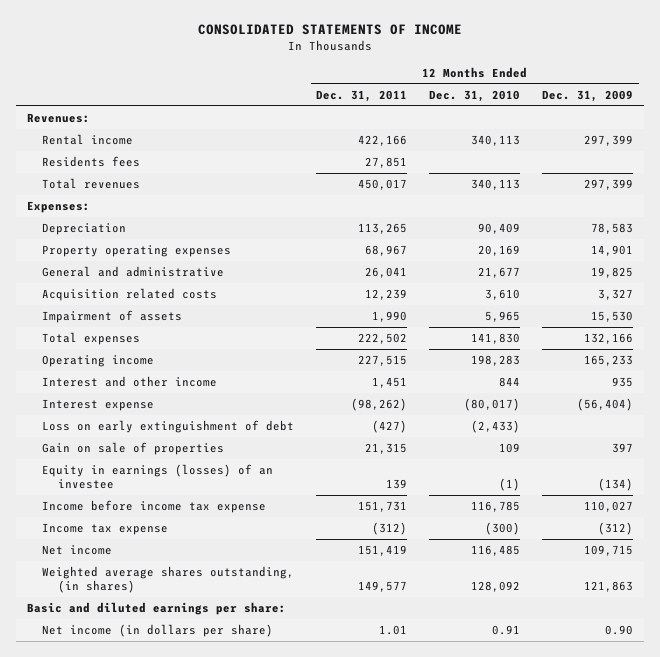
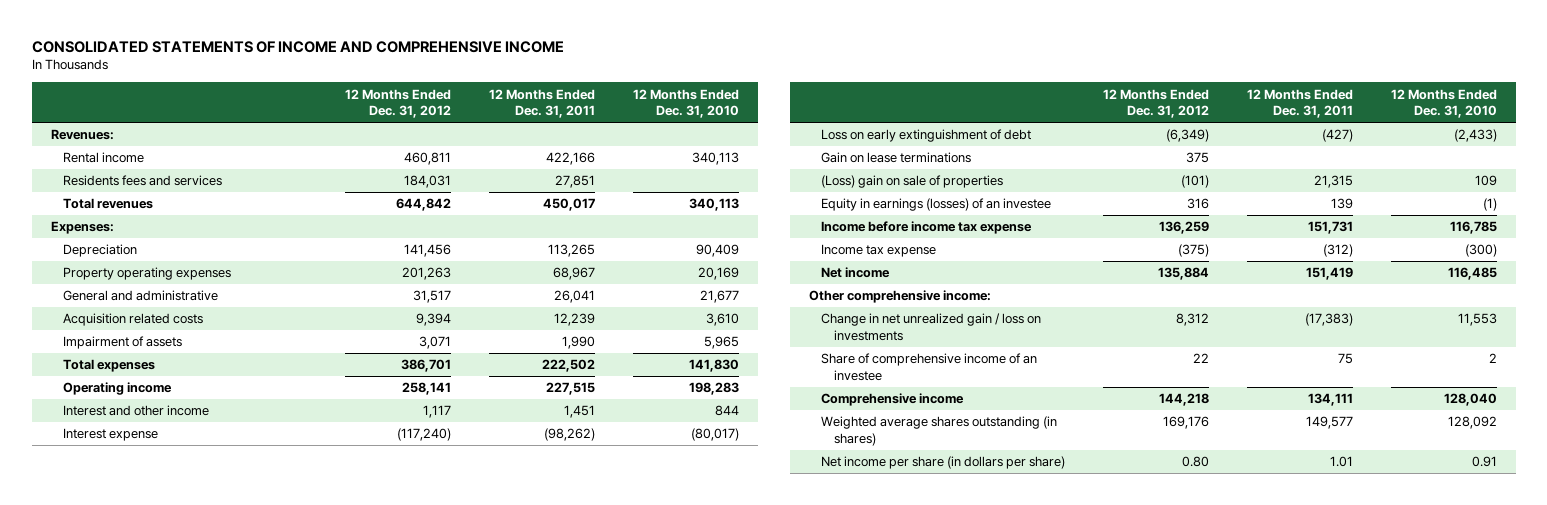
[197,24,462,36] CONSOLIDATED STATEMENTS OF INCOME -> [31,40,564,53] CONSOLIDATED STATEMENTS OF INCOME AND COMPREHENSIVE INCOME
[542,89,634,102] Dec. 31, 2009 -> none
none -> [345,88,452,119] 12 Months Ended Dec. 31, 2012
[42,156,141,168] Residents fees -> [63,175,223,187] Residents fees and services
none -> [821,152,972,164] Gain on lease terminations
[42,442,225,456] Gain on sale of properties -> [821,175,1004,189] (Loss) gain on sale of properties
[26,602,286,616] Basic and diluted earnings per share: -> none
none -> [808,290,991,304] Other comprehensive income:
none -> [821,313,1042,342] Change in net unrealized gain / loss on investments
none -> [821,353,1038,382] Share of comprehensive income of an investee
none -> [821,393,965,407] Comprehensive income
[42,566,295,594] Weighted average shares outstanding, (in shares) -> [821,416,1058,447] Weighted average shares outstanding (in shares)
[42,624,274,638] Net income (in dollars per share) -> [821,456,1066,470] Net income per share (in dollars per share)

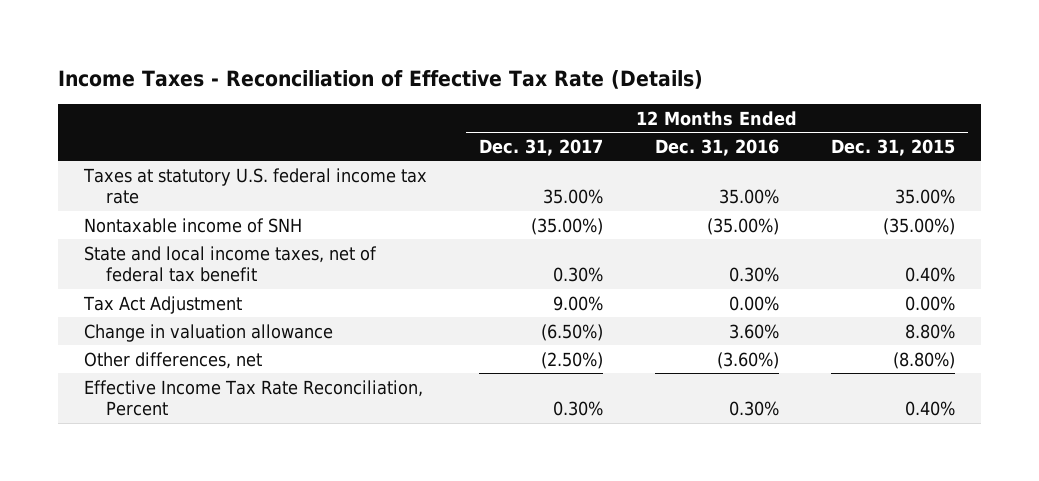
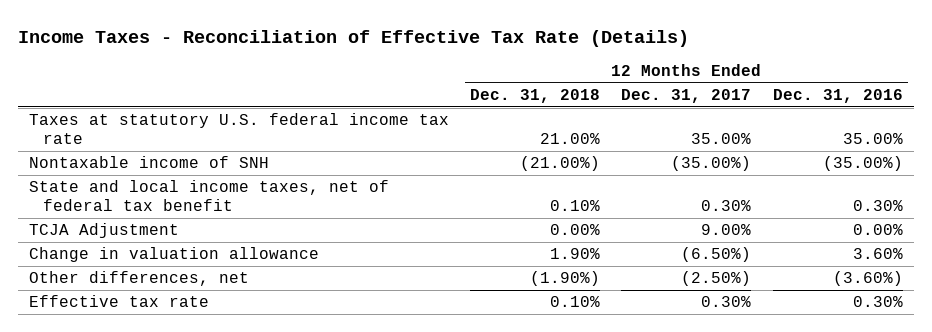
[830,138,955,156] Dec. 31, 2015 -> none
none -> [470,88,601,103] Dec. 31, 2018
[83,295,243,314] Tax Act Adjustment -> [28,223,179,239] TCJA Adjustment
[84,379,424,417] Effective Income Tax Rate Reconciliation, Percent -> [28,295,209,308] Effective tax rate

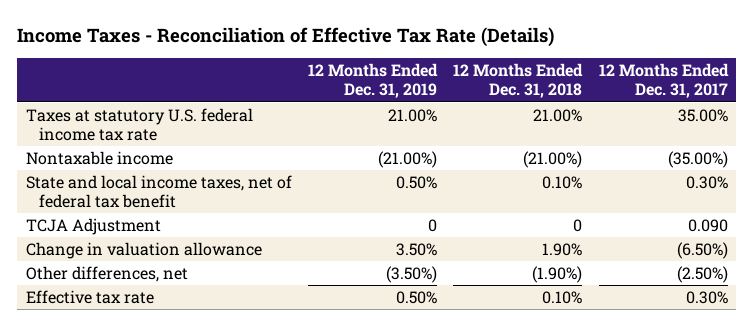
[772,88,903,103] Dec. 31, 2016 -> none
none -> [307,63,438,99] 12 Months Ended Dec. 31, 2019
[28,156,269,169] Nontaxable income of SNH -> [25,150,173,165] Nontaxable income
[550,224,601,236] 0.00% -> [573,218,583,232] 0
[701,224,752,236] 9.00% -> [687,218,728,232] 0.090

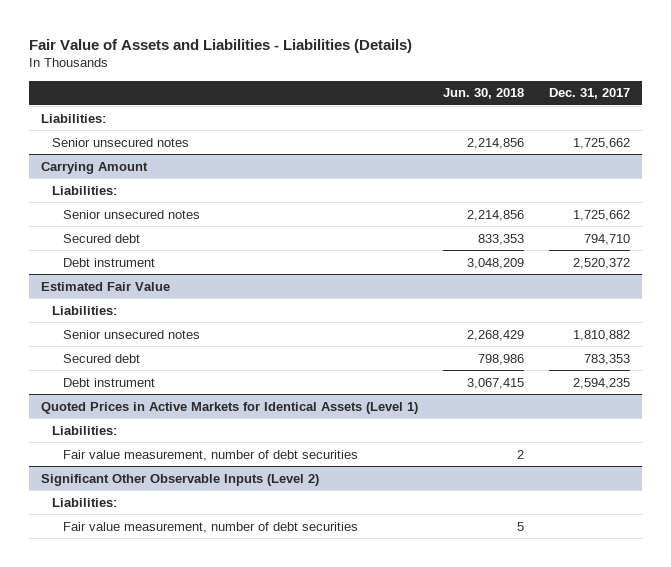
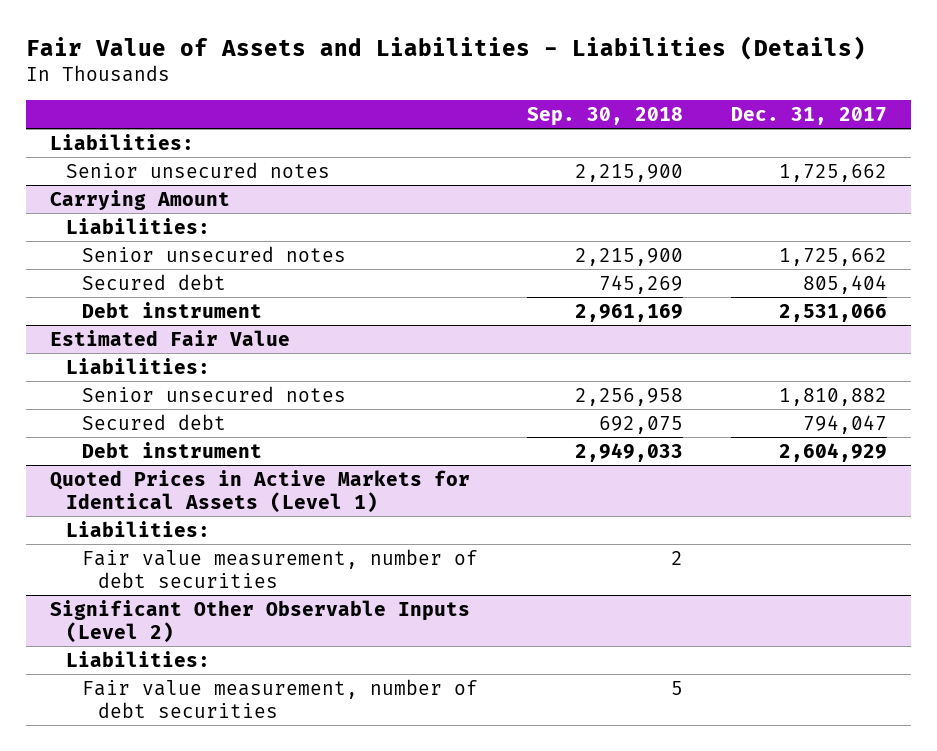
[443,88,525,100] Jun. 30, 2018 -> none
none -> [526,107,683,127] Sep. 30, 2018
[583,233,630,245] 794,710 -> [803,274,888,294] 805,404
[572,257,630,269] 2,520,372 -> [779,303,888,322] 2,531,066
[583,353,630,365] 783,353 -> [803,414,888,434] 794,047
[572,377,630,389] 2,594,235 -> [779,442,888,462] 2,604,929

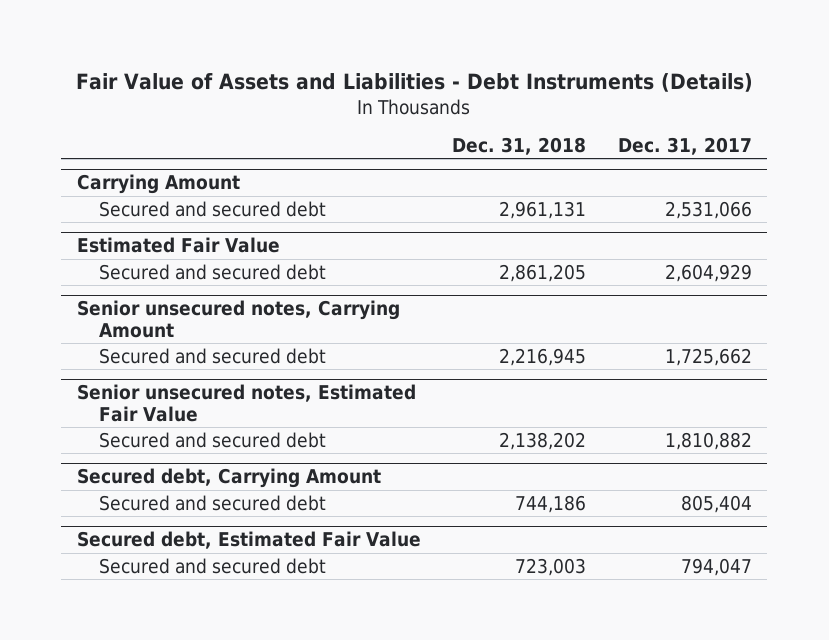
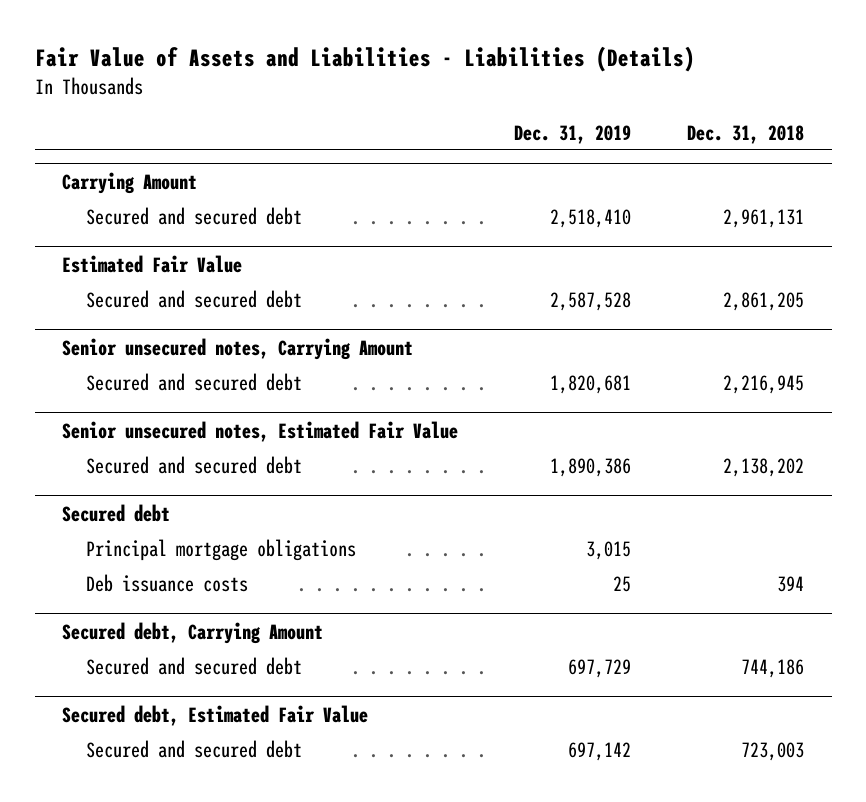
[76,73,754,93] Fair Value of Assets and Liabilities - Debt Instruments (Details) -> [34,46,695,73] Fair Value of Assets and Liabilities - Liabilities (Details)
[617,137,752,156] Dec. 31, 2017 -> none
none -> [514,124,632,144] Dec. 31, 2019
none -> [62,503,171,522] Secured debt
none -> [85,538,356,561] Principal mortgage obligations
none -> [85,573,248,592] Deb issuance costs

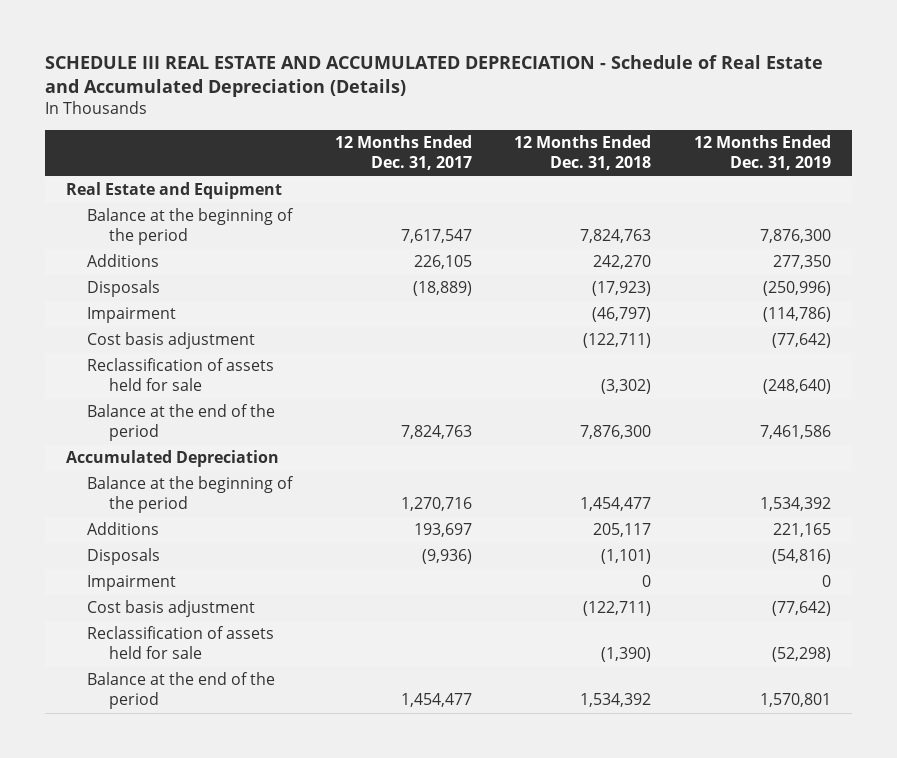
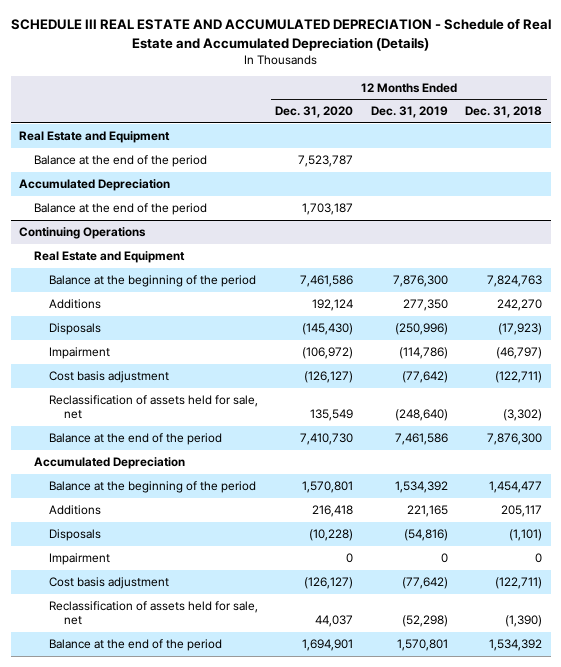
[334,135,472,171] 12 Months Ended Dec. 31, 2017 -> none
none -> [275,106,354,119] Dec. 31, 2020
none -> [34,154,208,167] Balance at the end of the period
none -> [19,178,171,191] Accumulated Depreciation
none -> [34,202,208,215] Balance at the end of the period
none -> [19,226,147,239] Continuing Operations
none -> [34,250,186,263] Real Estate and Equipment
[87,358,275,392] Reclassification of assets held for sale -> [48,394,258,420] Reclassification of assets held for sale, net
[87,626,275,660] Reclassification of assets held for sale -> [48,600,258,626] Reclassification of assets held for sale, net

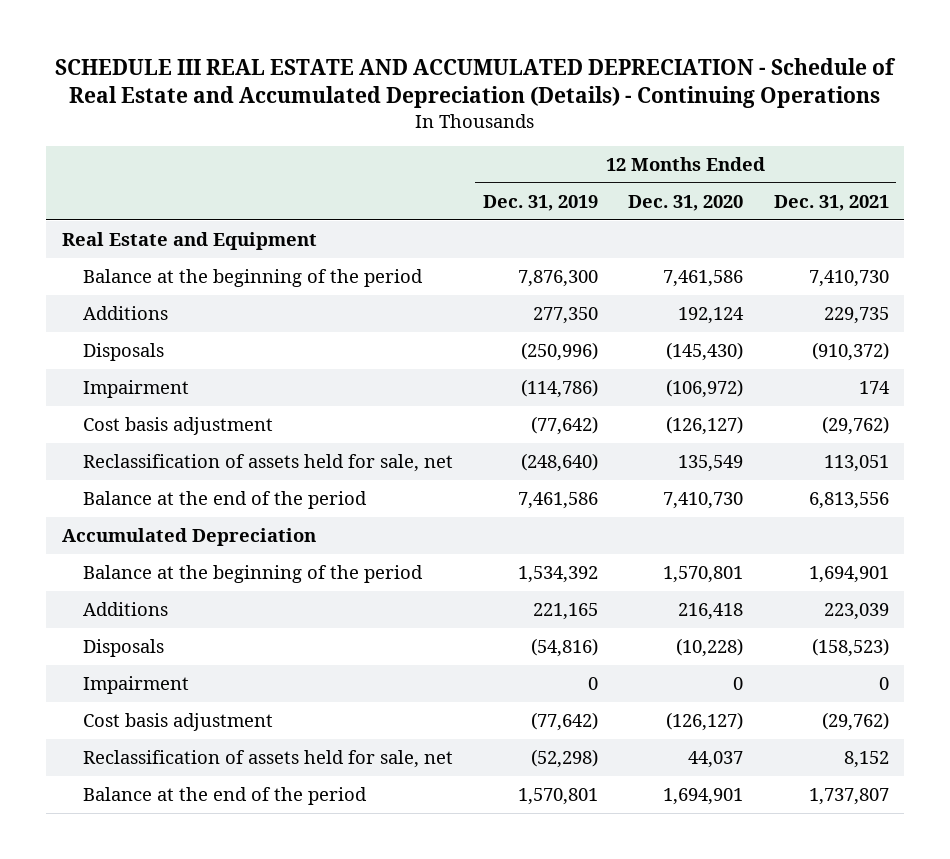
[10,19,551,51] SCHEDULE III REAL ESTATE AND ACCUMULATED DEPRECIATION - Schedule of Real Estate and Accumulated Depreciation (Details) -> [55,57,897,109] SCHEDULE III REAL ESTATE AND ACCUMULATED DEPRECIATION - Schedule of Real Estate and Accumulated Depreciation (Details) - Continuing Operations
[465,106,543,119] Dec. 31, 2018 -> none
none -> [773,194,889,211] Dec. 31, 2021
[34,154,208,167] Balance at the end of the period -> none
[19,178,171,191] Accumulated Depreciation -> none
[34,202,208,215] Balance at the end of the period -> none
[19,226,147,239] Continuing Operations -> none
[34,250,186,263] Real Estate and Equipment -> none

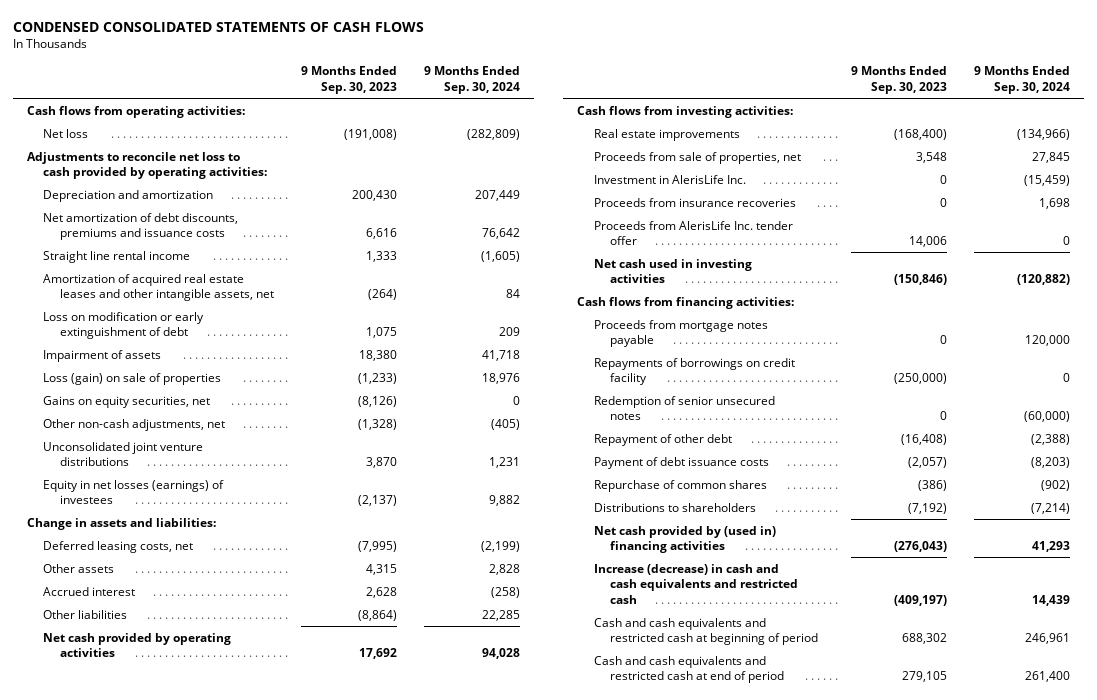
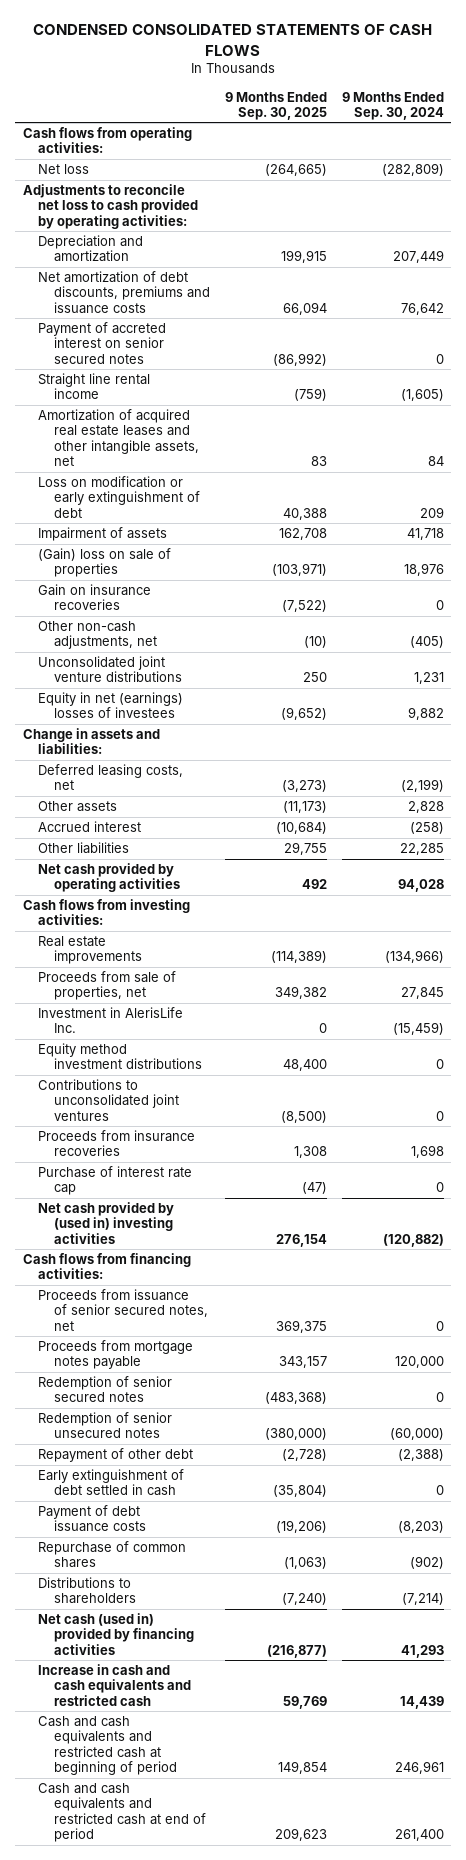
[301,66,398,94] 9 Months Ended Sep. 30, 2023 -> none
none -> [224,91,327,120] 9 Months Ended Sep. 30, 2025
none -> [38,322,167,364] Payment of accreted interest on senior secured notes
[43,395,211,408] Gains on equity securities, net -> none
[43,372,222,385] Loss (gain) on sale of properties -> [38,548,172,578] (Gain) loss on sale of properties
none -> [38,584,152,611] Gain on insurance recoveries
[43,479,225,505] Equity in net losses (earnings) of investees -> [38,692,184,719] Equity in net (earnings) losses of investees
none -> [38,1043,203,1070] Equity method investment distributions
none -> [38,1079,180,1121] Contributions to unconsolidated joint ventures
[593,220,793,246] Proceeds from AlerisLife Inc. tender offer -> none
none -> [38,1166,193,1196] Purchase of interest rate cap
[593,258,752,284] Net cash used in investing activities -> [38,1202,175,1244] Net cash provided by (used in) investing activities
none -> [38,1289,209,1331] Proceeds from issuance of senior secured notes, net
[593,357,795,386] Repayments of borrowings on credit facility -> none
none -> [38,1376,173,1403] Redemption of senior secured notes
none -> [38,1469,185,1497] Early extinguishment of debt settled in cash
[593,525,776,554] Net cash provided by (used in) financing activities -> [38,1613,195,1655] Net cash (used in) provided by financing activities
[593,563,799,604] Increase (decrease) in cash and cash equivalents and restricted cash -> [38,1664,192,1706] Increase in cash and cash equivalents and restricted cash

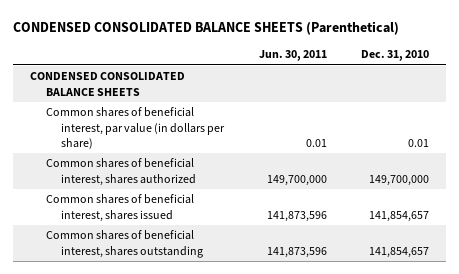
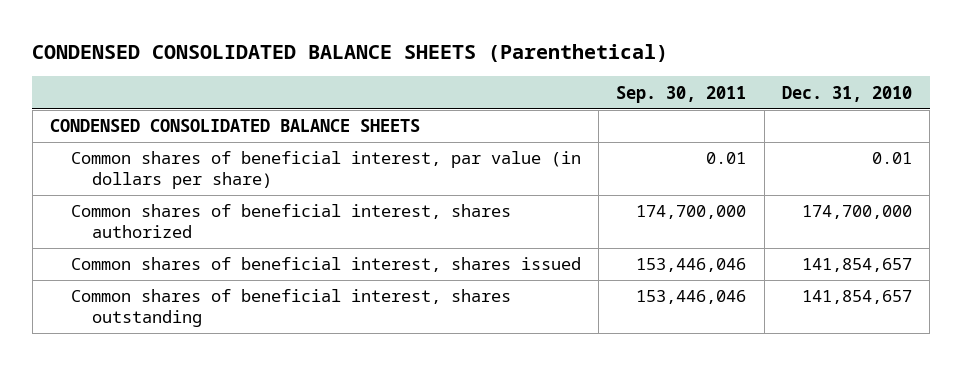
[258,50,327,62] Jun. 30, 2011 -> none
none -> [616,85,747,103] Sep. 30, 2011
[369,174,430,186] 149,700,000 -> [801,205,912,220] 174,700,000

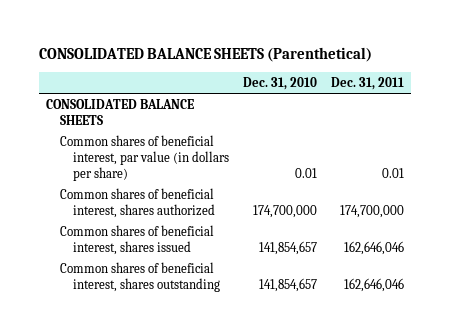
[32,44,669,63] CONDENSED CONSOLIDATED BALANCE SHEETS (Parenthetical) -> [39,47,373,63] CONSOLIDATED BALANCE SHEETS (Parenthetical)
[616,85,747,103] Sep. 30, 2011 -> none
none -> [331,77,405,91] Dec. 31, 2011
[50,119,421,133] CONDENSED CONSOLIDATED BALANCE SHEETS -> [46,98,195,125] CONSOLIDATED BALANCE SHEETS

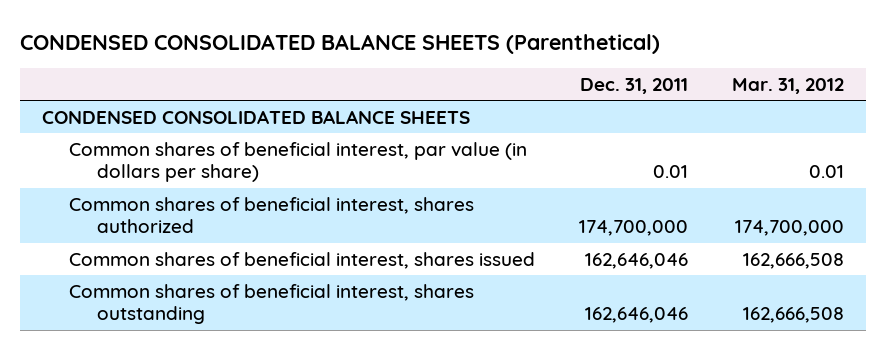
[39,47,373,63] CONSOLIDATED BALANCE SHEETS (Parenthetical) -> [20,33,661,54] CONDENSED CONSOLIDATED BALANCE SHEETS (Parenthetical)
[243,77,318,91] Dec. 31, 2010 -> none
none -> [731,77,844,94] Mar. 31, 2012
[46,98,195,125] CONSOLIDATED BALANCE SHEETS -> [42,109,471,124] CONDENSED CONSOLIDATED BALANCE SHEETS

